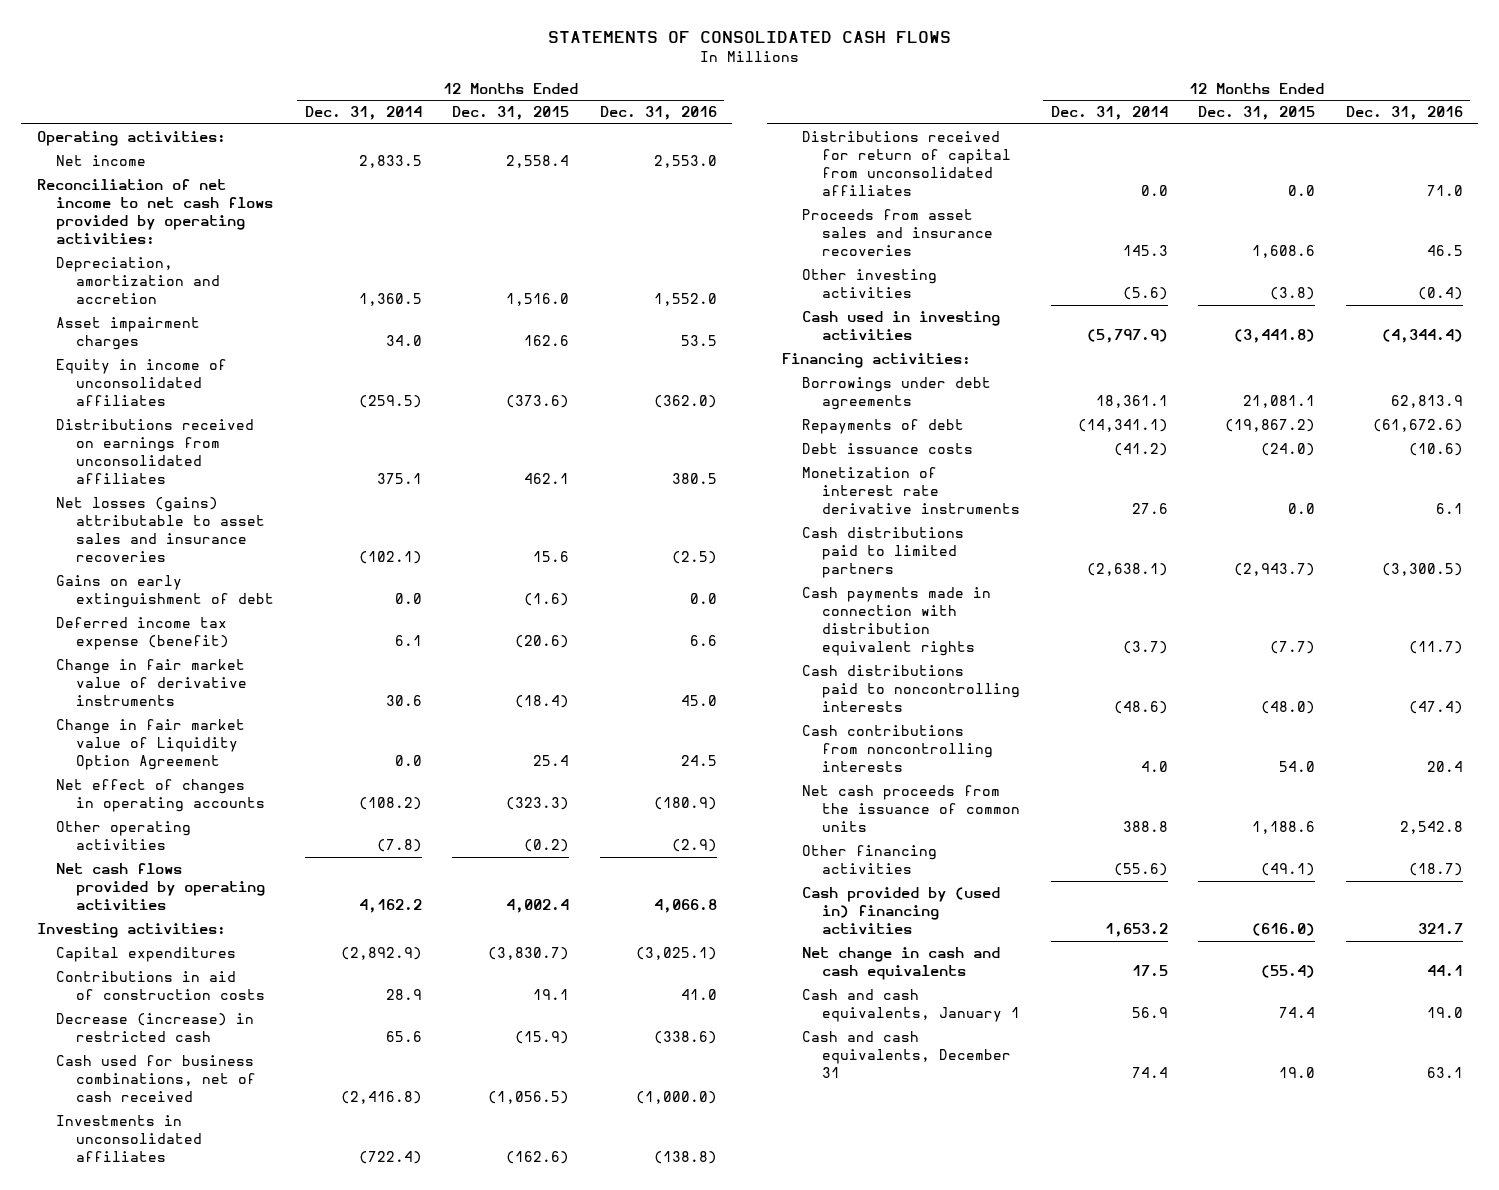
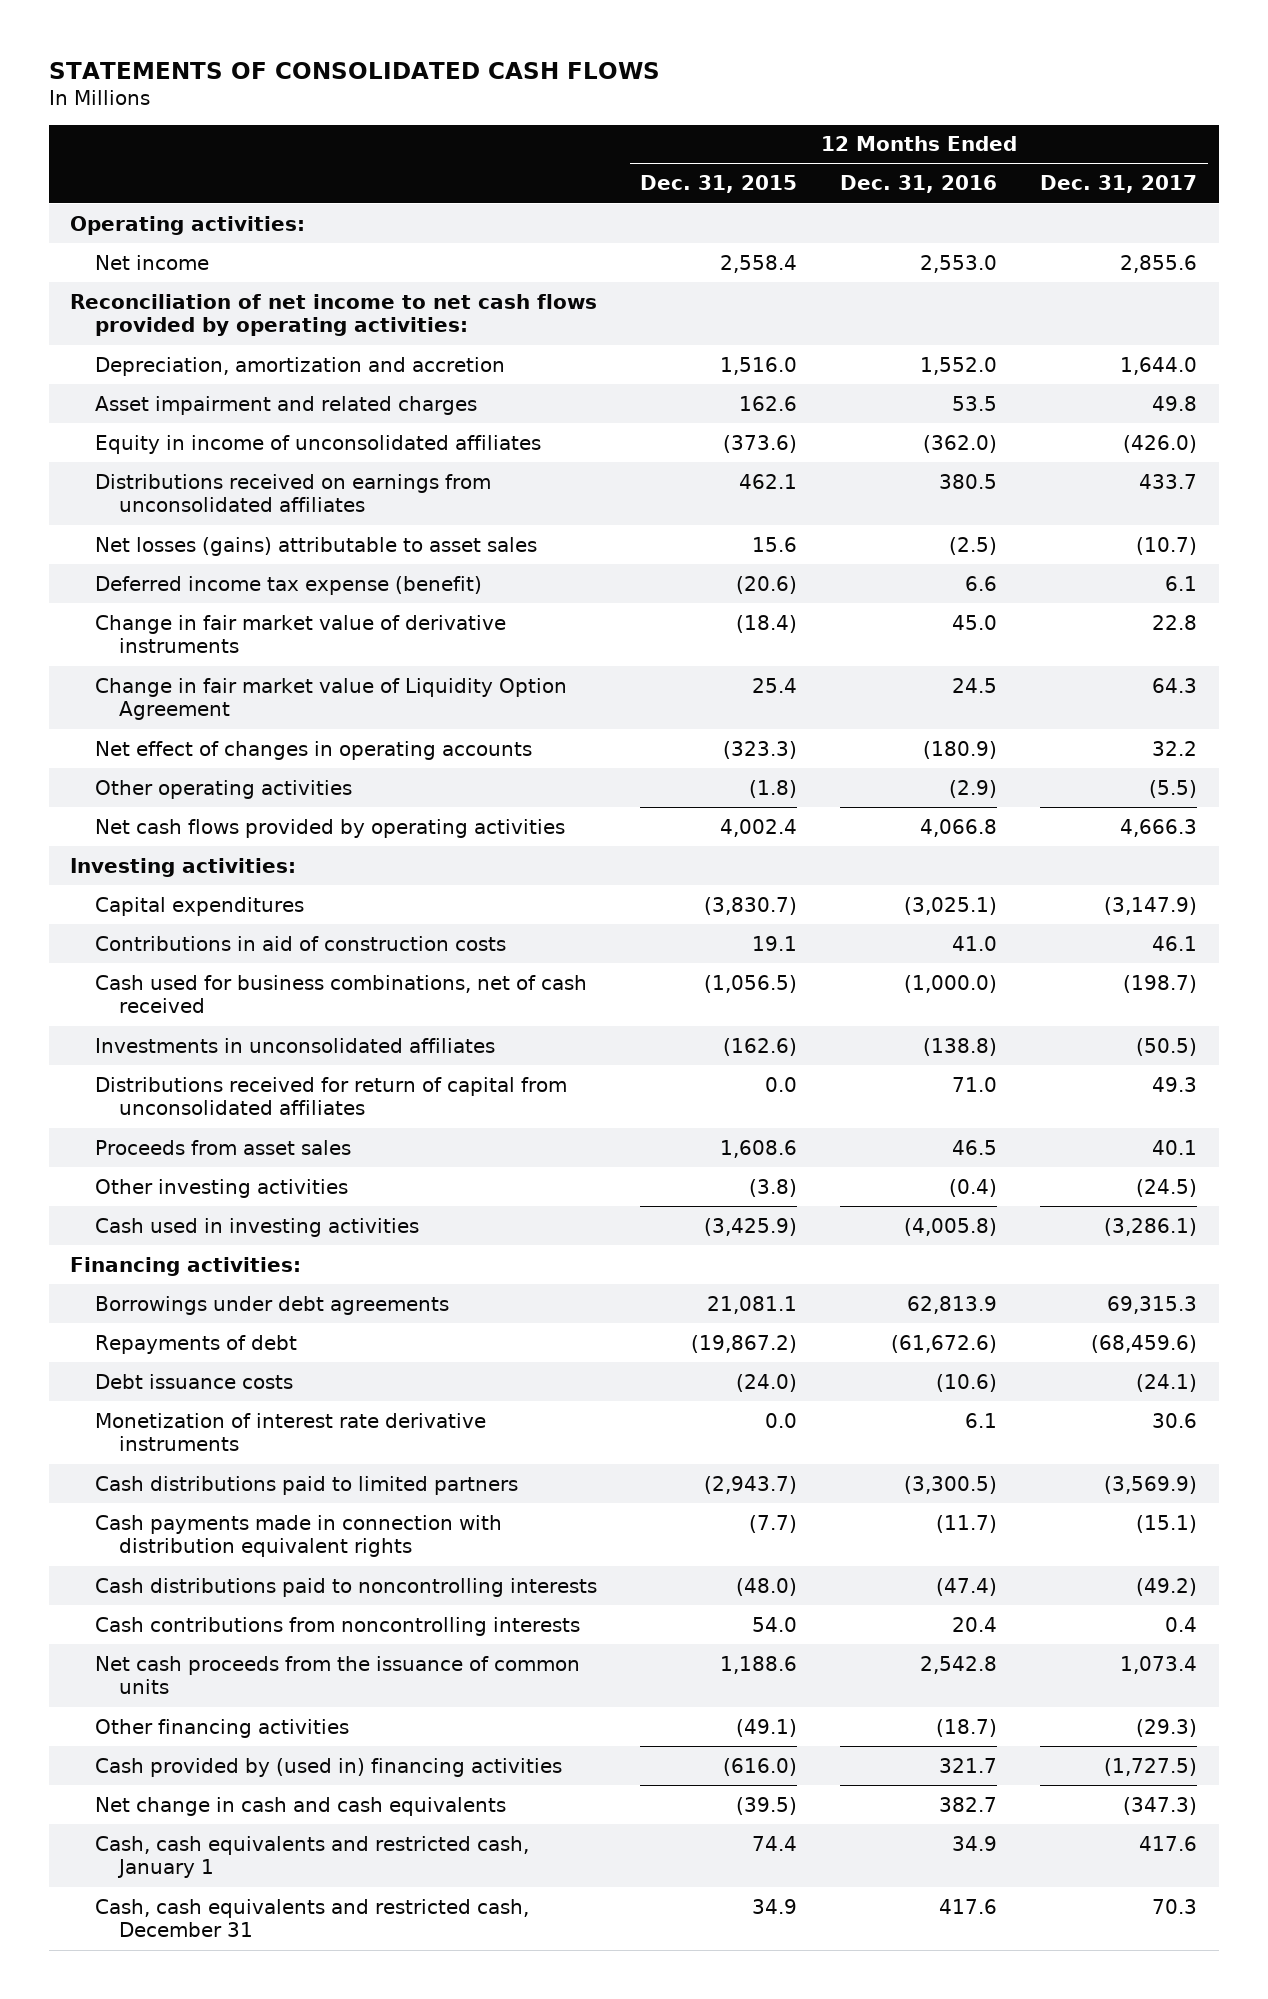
[304,106,422,121] Dec. 31, 2014 -> none
none -> [1040,175,1198,194] Dec. 31, 2017
[56,317,201,351] Asset impairment charges -> [94,395,477,415] Asset impairment and related charges
[56,575,275,609] Gains on early extinguishment of debt -> none
[56,497,266,563] Net losses (gains) attributable to asset sales and insurance recoveries -> [94,536,537,556] Net losses (gains) attributable to asset sales
[524,839,570,853] (0.2) -> [749,779,798,798] (1.8)
[56,1013,255,1043] Decrease (increase) in restricted cash -> none
[802,209,994,257] Proceeds from asset sales and insurance recoveries -> [94,1139,351,1155] Proceeds from asset sales
[1234,329,1316,344] (3,441.8) -> [704,1217,798,1236] (3,425.9)
[1381,329,1463,344] (4,344.4) -> [904,1217,998,1236] (4,005.8)
[1261,965,1316,979] (55.4) -> [736,1796,798,1815] (39.5)
[1426,965,1463,977] 44.1 -> [939,1796,998,1812] 382.7
[802,989,1021,1023] Cash and cash equivalents, January 1 -> [94,1835,529,1879] Cash, cash equivalents and restricted cash, January 1
[1426,1007,1463,1019] 19.0 -> [952,1835,998,1851] 34.9
[802,1031,1012,1079] Cash and cash equivalents, December 31 -> [94,1898,529,1938] Cash, cash equivalents and restricted cash, December 31
[1279,1067,1316,1079] 19.0 -> [752,1898,798,1914] 34.9
[1426,1067,1463,1079] 63.1 -> [939,1898,998,1914] 417.6

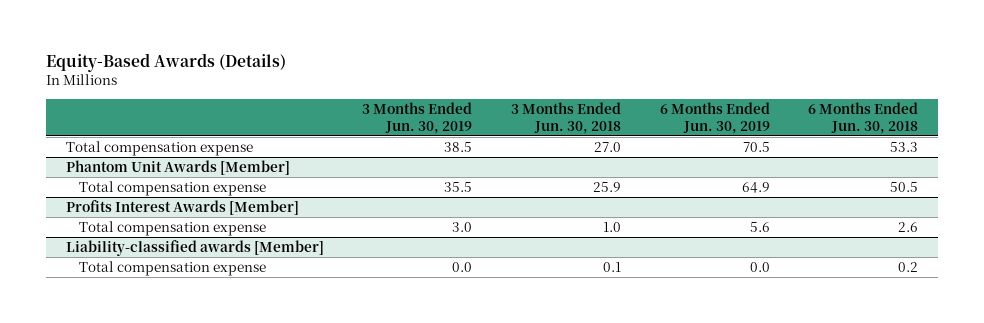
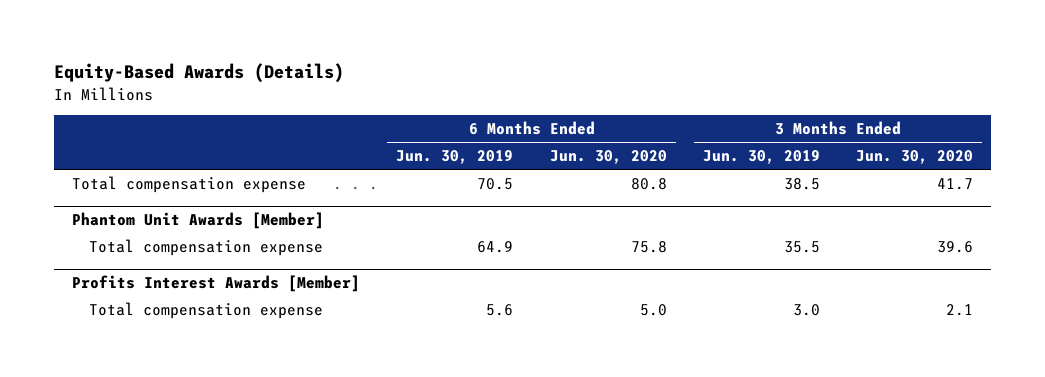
[510,101,621,134] 3 Months Ended Jun. 30, 2018 -> none
[808,101,919,134] 6 Months Ended Jun. 30, 2018 -> none
none -> [549,150,667,165] Jun. 30, 2020
none -> [856,150,974,165] Jun. 30, 2020
[65,240,324,257] Liability-classified awards [Member] -> none
[79,261,267,277] Total compensation expense -> none

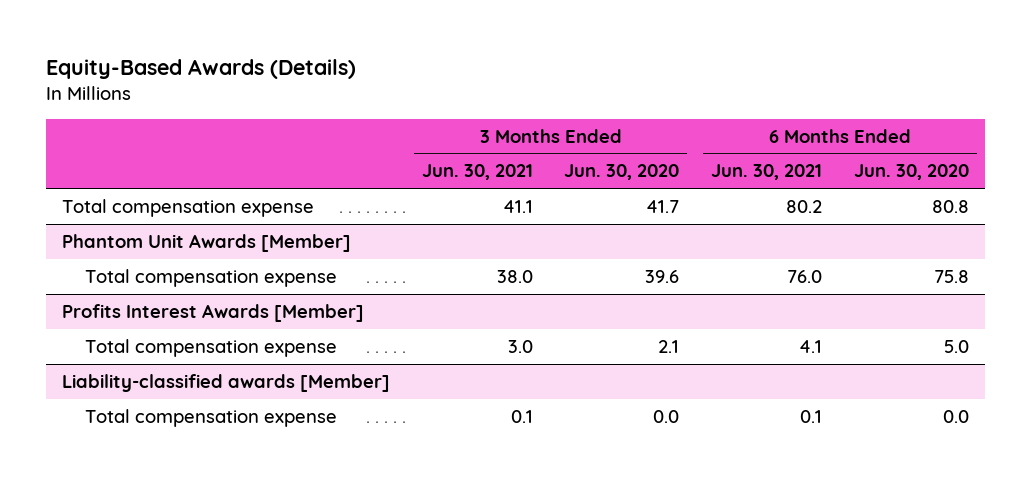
[396,150,514,165] Jun. 30, 2019 -> none
[702,150,820,165] Jun. 30, 2019 -> none
none -> [421,164,533,181] Jun. 30, 2021
none -> [711,164,823,181] Jun. 30, 2021
none -> [61,373,390,392] Liability-classified awards [Member]
none -> [85,408,338,427] Total compensation expense

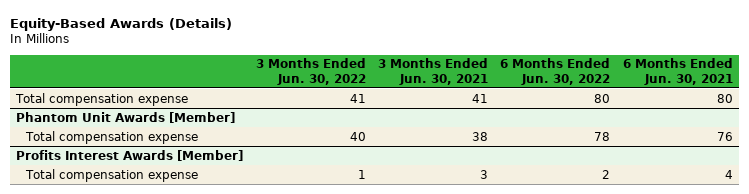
[564,164,680,181] Jun. 30, 2020 -> none
[853,164,969,181] Jun. 30, 2020 -> none
none -> [255,58,366,85] 3 Months Ended Jun. 30, 2022
none -> [500,58,611,85] 6 Months Ended Jun. 30, 2022
[502,199,533,213] 41.1 -> [472,93,489,103] 41
[786,199,823,213] 80.2 -> [716,93,733,103] 80
[496,269,533,283] 38.0 -> [472,131,489,141] 38
[787,269,823,283] 76.0 -> [716,131,733,141] 76
[61,373,390,392] Liability-classified awards [Member] -> none
[85,408,338,427] Total compensation expense -> none
[507,339,533,353] 3.0 -> [480,169,489,179] 3
[799,339,823,353] 4.1 -> [724,169,733,179] 4

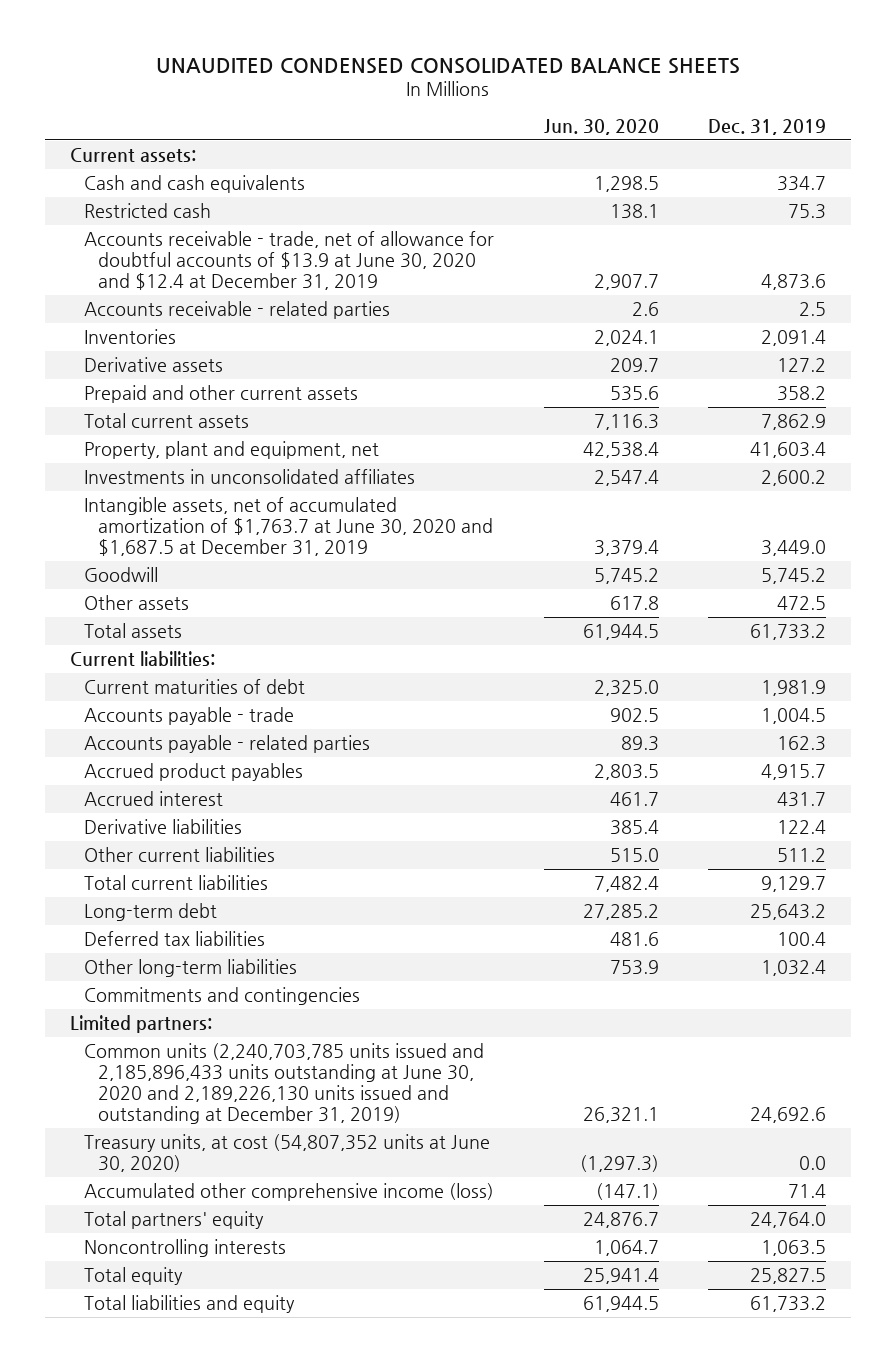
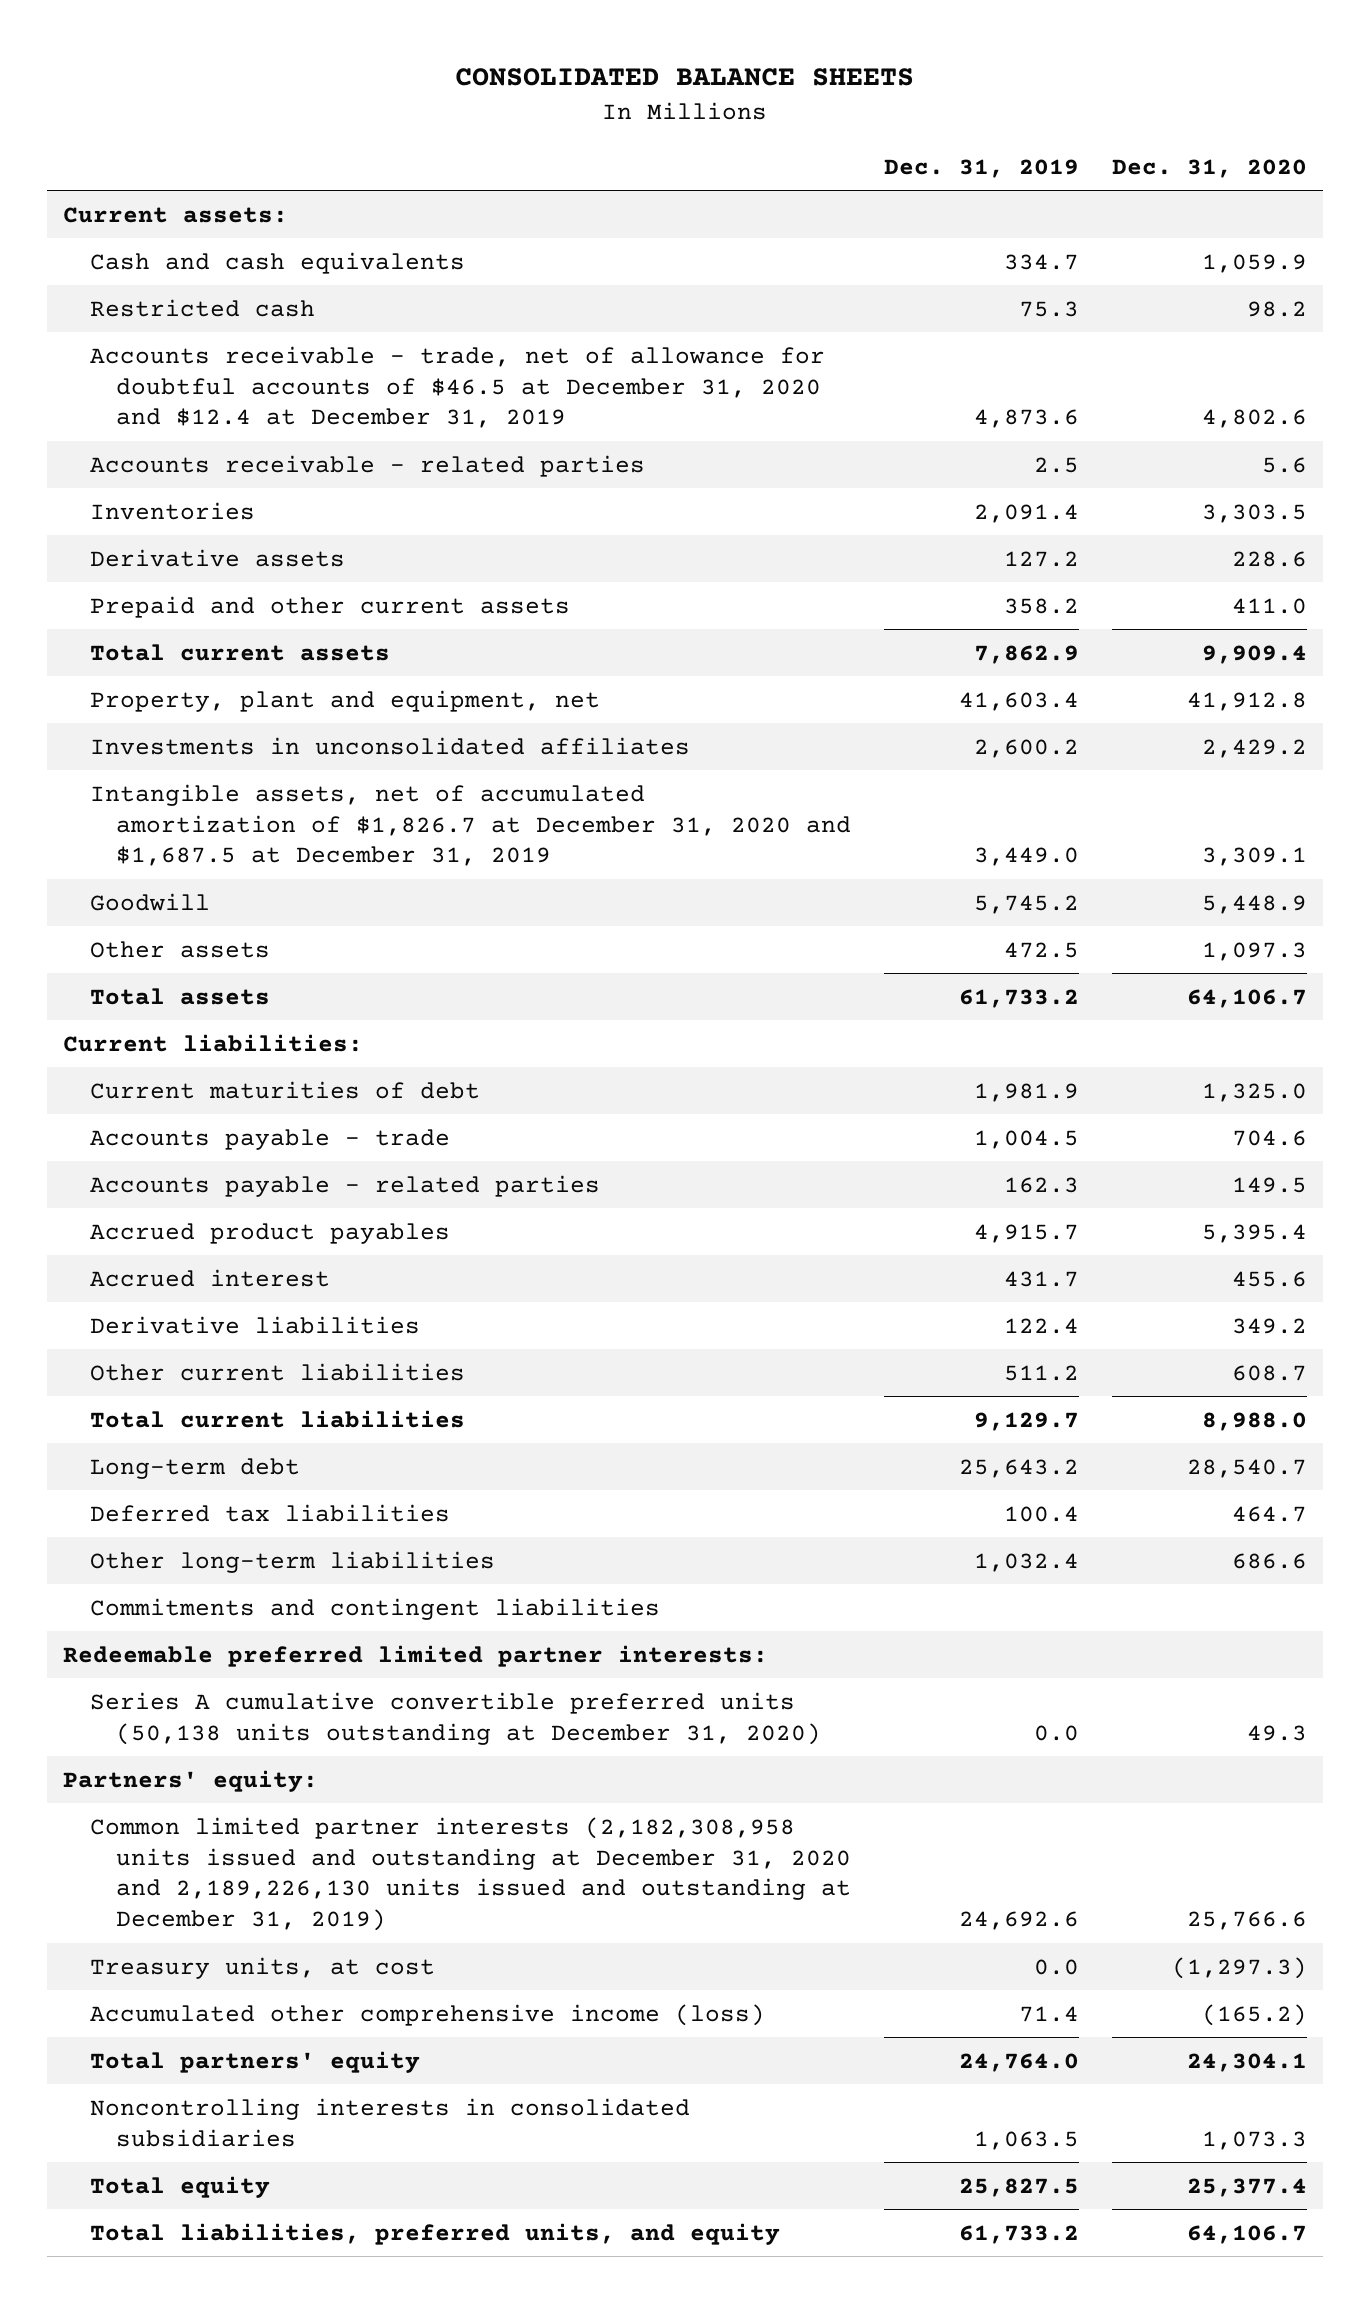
[155,57,740,74] UNAUDITED CONDENSED CONSOLIDATED BALANCE SHEETS -> [455,68,915,87] CONSOLIDATED BALANCE SHEETS
[543,118,659,135] Jun. 30, 2020 -> none
none -> [1112,158,1308,178] Dec. 31, 2020
[83,230,494,290] Accounts receivable - trade, net of allowance for doubtful accounts of $13.9 at June 30, 2020 and $12.4 at December 31, 2019 -> [89,345,825,429] Accounts receivable - trade, net of allowance for doubtful accounts of $46.5 at December 31, 2020 and $12.4 at December 31, 2019
[83,496,494,556] Intangible assets, net of accumulated amortization of $1,763.7 at June 30, 2020 and $1,687.5 at December 31, 2019 -> [89,783,852,867] Intangible assets, net of accumulated amortization of $1,826.7 at December 31, 2020 and $1,687.5 at December 31, 2019
[69,1014,212,1033] Limited partners: -> none
[83,1133,490,1172] Treasury units, at cost (54,807,352 units at June 30, 2020) -> none
[83,986,360,1005] Commitments and contingencies -> [89,1597,660,1620] Commitments and contingent liabilities
none -> [63,1644,769,1667] Redeemable preferred limited partner interests:
none -> [89,1691,822,1745] Series A cumulative convertible preferred units (50,138 units outstanding at December 31, 2020)
none -> [63,1769,319,1792] Partners' equity:
[83,1042,484,1124] Common units (2,240,703,785 units issued and 2,185,896,433 units outstanding at June 30, 2020 and 2,189,226,130 units issued and outstanding at December 31, 2019) -> [89,1816,852,1932] Common limited partner interests (2,182,308,958 units issued and outstanding at December 31, 2020 and 2,189,226,130 units issued and outstanding at December 31, 2019)
none -> [89,1956,435,1979] Treasury units, at cost
[83,1238,286,1257] Noncontrolling interests -> [89,2097,690,2147] Noncontrolling interests in consolidated subsidiaries
[83,1294,295,1313] Total liabilities and equity -> [89,2222,780,2245] Total liabilities, preferred units, and equity

